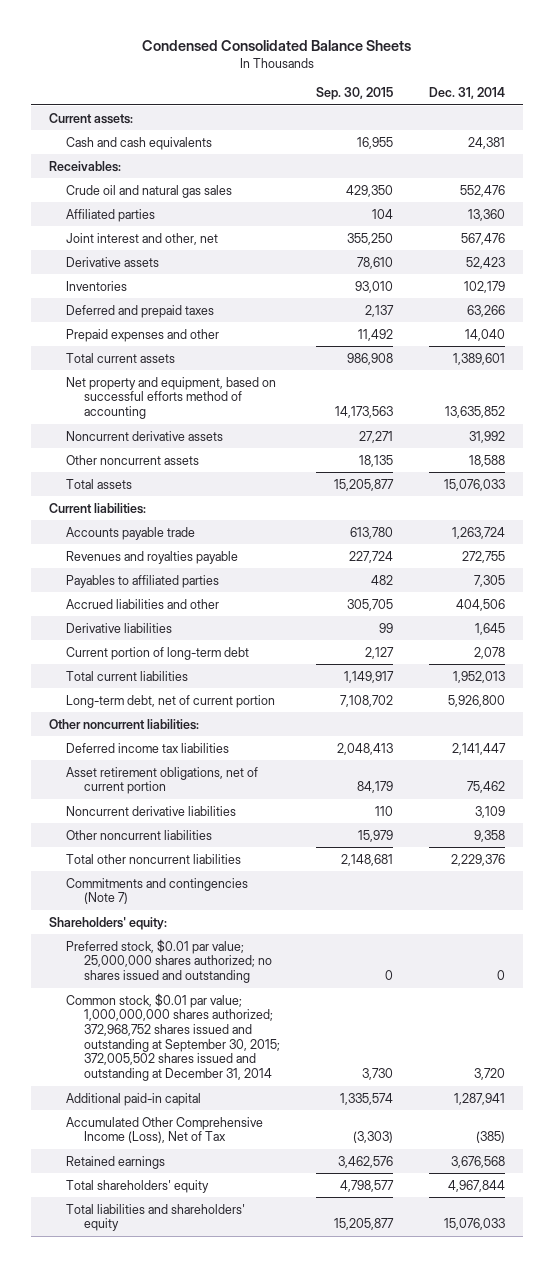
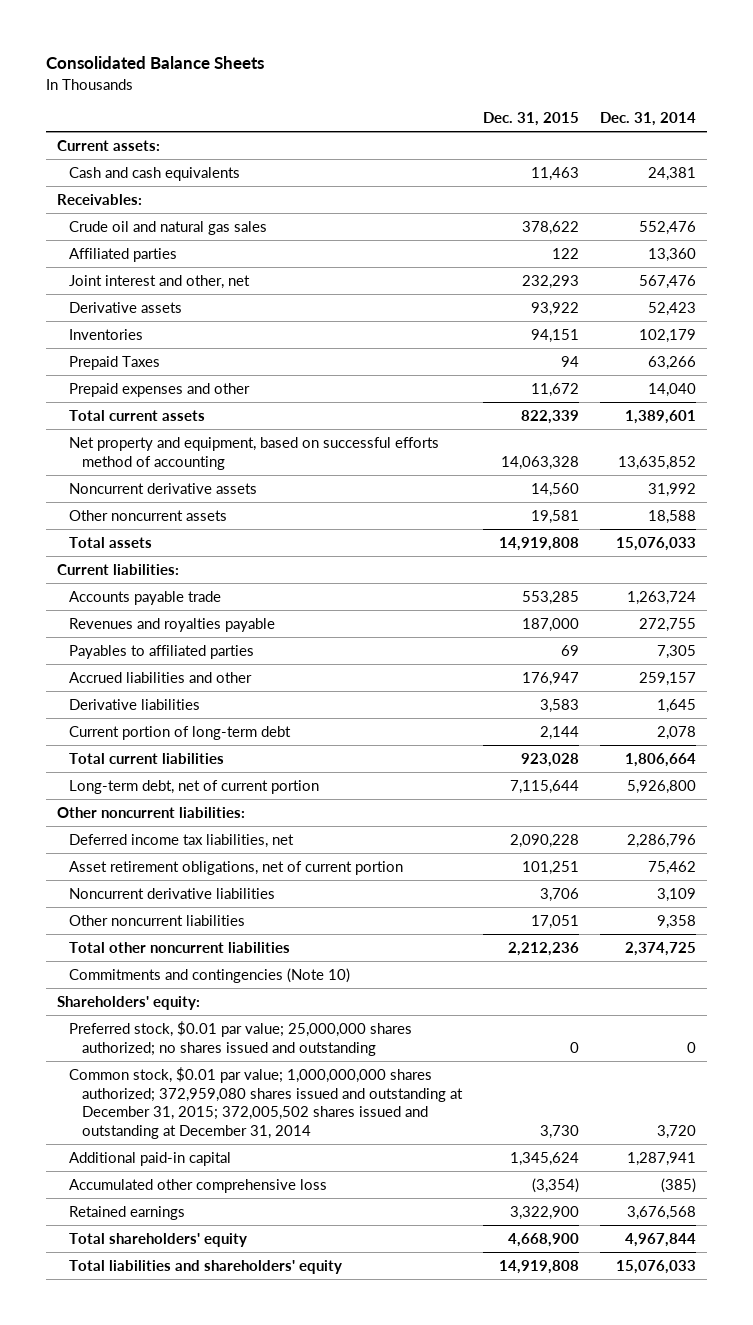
[142,39,412,51] Condensed Consolidated Balance Sheets -> [46,56,265,70] Consolidated Balance Sheets
[315,87,393,101] Sep. 30, 2015 -> none
none -> [483,112,580,127] Dec. 31, 2015
[66,304,215,318] Deferred and prepaid taxes -> [69,355,161,370] Prepaid Taxes
[456,598,506,611] 404,506 -> [639,671,697,686] 259,157
[453,670,506,683] 1,952,013 -> [625,752,697,767] 1,806,664
[66,742,230,753] Deferred income tax liabilities -> [69,833,295,848] Deferred income tax liabilities, net
[452,742,507,755] 2,141,447 -> [627,833,697,848] 2,286,796
[451,853,506,866] 2,229,376 -> [625,941,697,956] 2,374,725
[66,877,249,905] Commitments and contingencies (Note 7) -> [69,967,351,983] Commitments and contingencies (Note 10)
[66,992,280,1082] Common stock, $0.01 par value; 1,000,000,000 shares authorized; 372,968,752 shares issued and outstanding at September 30, 2015; 372,005,502 shares issued and outstanding at December 31, 2014 -> [69,1066,464,1140] Common stock, $0.01 par value; 1,000,000,000 shares authorized; 372,959,080 shares issued and outstanding at December 31, 2015; 372,005,502 shares issued and outstanding at December 31, 2014
[66,1116,264,1144] Accumulated Other Comprehensive Income (Loss), Net of Tax -> [69,1178,328,1193] Accumulated other comprehensive loss

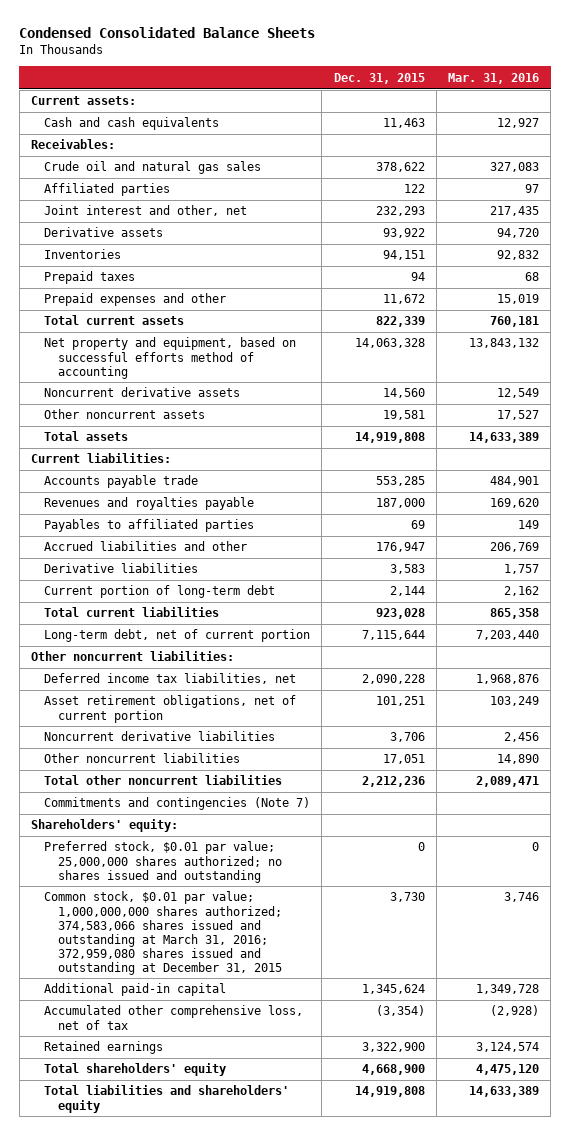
[46,56,265,70] Consolidated Balance Sheets -> [19,26,316,38] Condensed Consolidated Balance Sheets
[600,112,697,127] Dec. 31, 2014 -> none
none -> [448,72,540,84] Mar. 31, 2016
[69,355,161,370] Prepaid Taxes -> [44,271,136,285] Prepaid taxes
[69,967,351,983] Commitments and contingencies (Note 10) -> [44,797,311,811] Commitments and contingencies (Note 7)
[69,1066,464,1140] Common stock, $0.01 par value; 1,000,000,000 shares authorized; 372,959,080 shares issued and outstanding at December 31, 2015; 372,005,502 shares issued and outstanding at December 31, 2014 -> [44,891,282,975] Common stock, $0.01 par value; 1,000,000,000 shares authorized; 374,583,066 shares issued and outstanding at March 31, 2016; 372,959,080 shares issued and outstanding at December 31, 2015
[69,1178,328,1193] Accumulated other comprehensive loss -> [44,1005,304,1030] Accumulated other comprehensive loss, net of tax

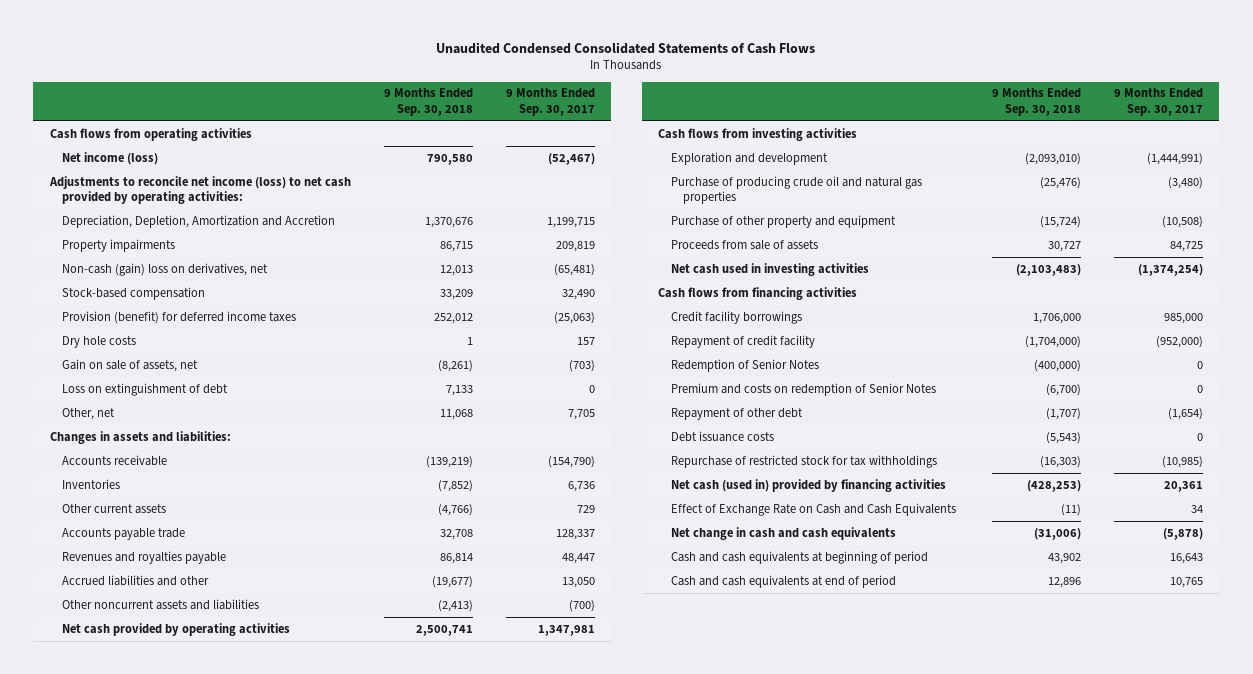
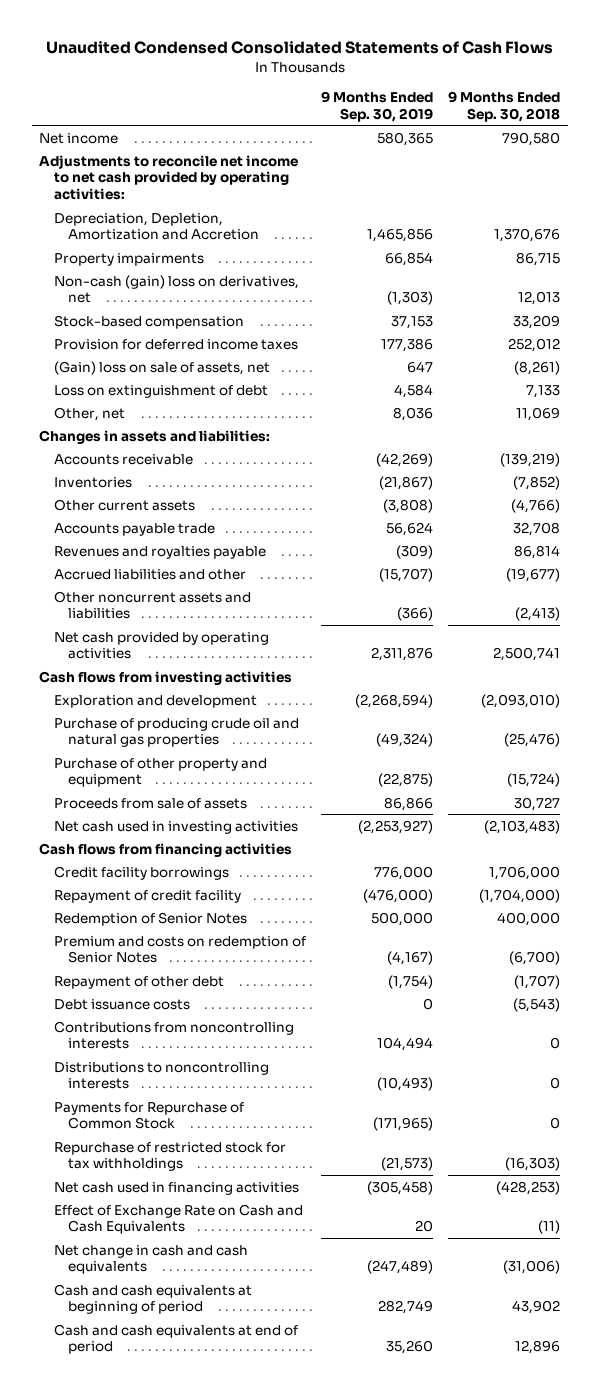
[505,88,595,116] 9 Months Ended Sep. 30, 2017 -> none
none -> [320,90,433,122] 9 Months Ended Sep. 30, 2019
[49,127,252,141] Cash flows from operating activities -> none
[62,151,159,165] Net income (loss) -> [39,132,119,144] Net income
[48,175,351,205] Adjustments to reconcile net income (loss) to net cash provided by operating activities: -> [39,154,299,201] Adjustments to reconcile net income to net cash provided by operating activities:
[62,335,137,348] Dry hole costs -> none
[62,310,297,324] Provision (benefit) for deferred income taxes -> [53,338,298,350] Provision for deferred income taxes
[62,358,199,372] Gain on sale of assets, net -> [53,360,270,375] (Gain) loss on sale of assets, net
[439,408,473,420] 11,068 -> [515,406,560,421] 11,069
[1034,359,1082,372] (400,000) -> [496,911,560,926] 400,000
none -> [53,1020,294,1050] Contributions from noncontrolling interests
none -> [53,1061,269,1090] Distributions to noncontrolling interests
none -> [53,1101,244,1130] Payments for Repurchase of Common Stock
[670,478,946,492] Net cash (used in) provided by financing activities -> [53,1181,299,1195] Net cash used in financing activities

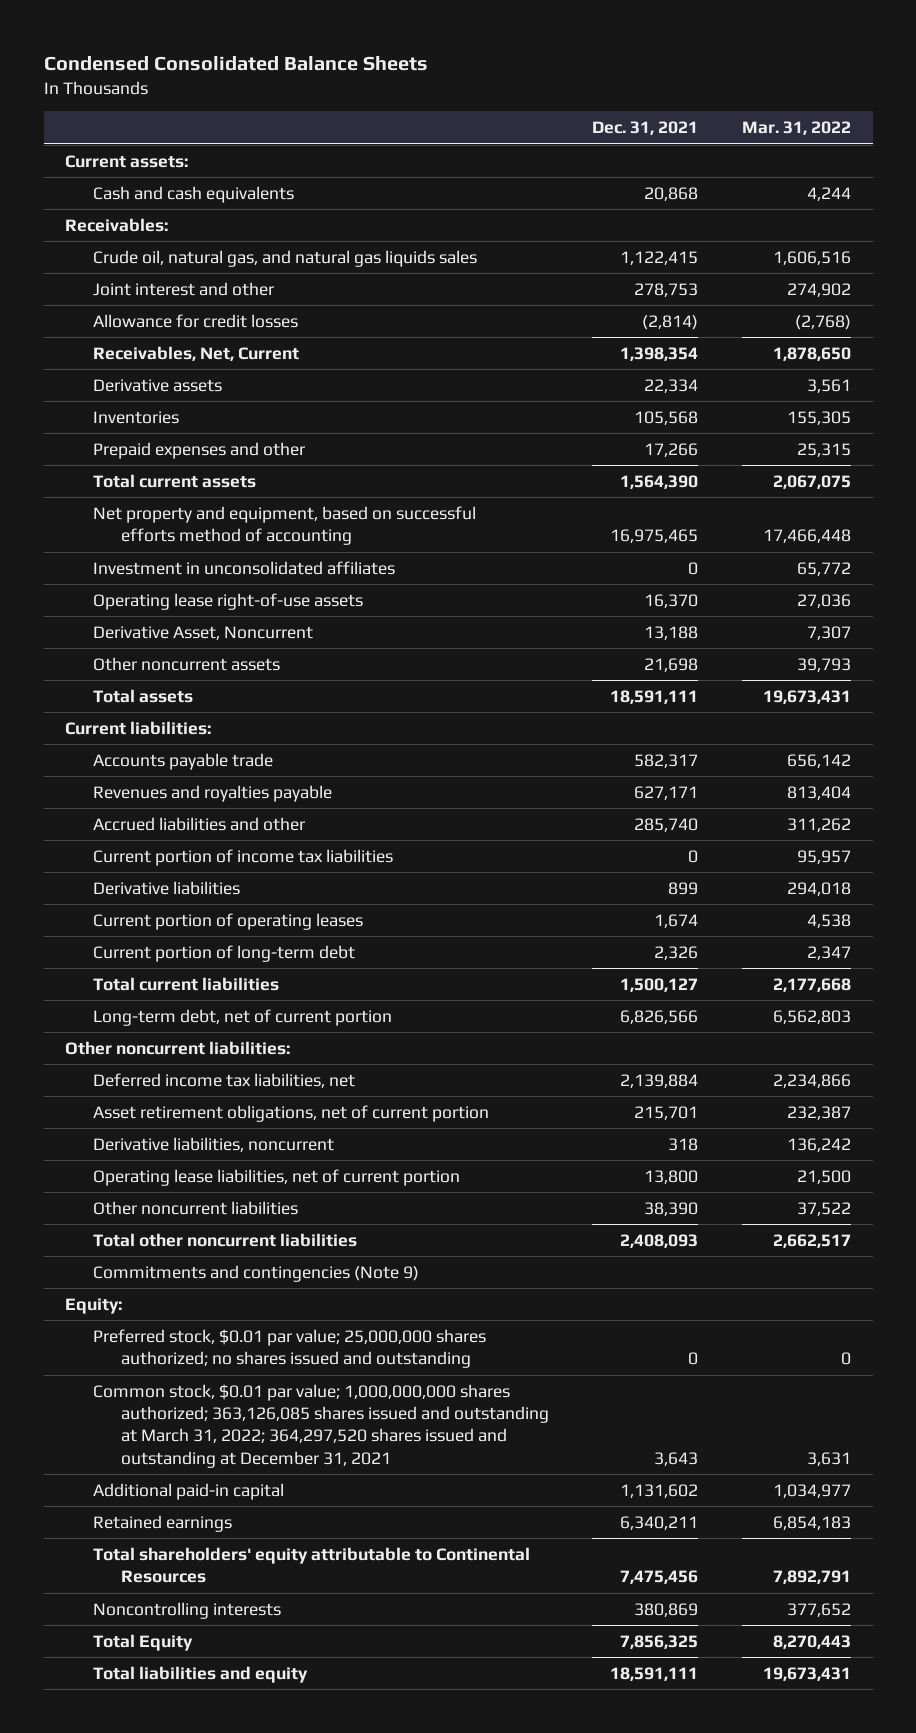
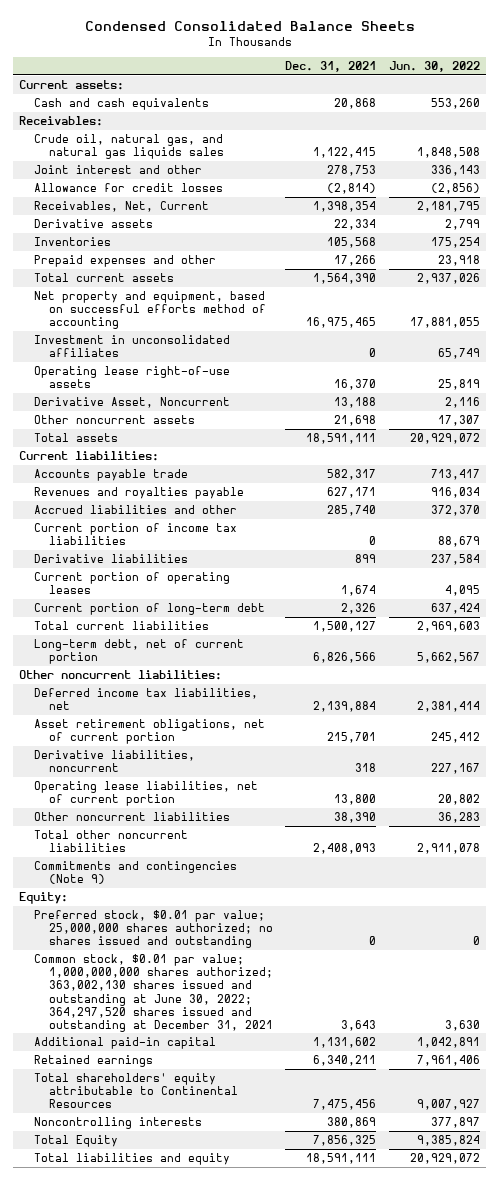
[742,121,852,136] Mar. 31, 2022 -> none
none -> [388,61,480,73] Jun. 30, 2022
[93,1383,549,1468] Common stock, $0.01 par value; 1,000,000,000 shares authorized; 363,126,085 shares issued and outstanding at March 31, 2022; 364,297,520 shares issued and outstanding at December 31, 2021 -> [34,954,274,1032] Common stock, $0.01 par value; 1,000,000,000 shares authorized; 363,002,130 shares issued and outstanding at June 30, 2022; 364,297,520 shares issued and outstanding at December 31, 2021

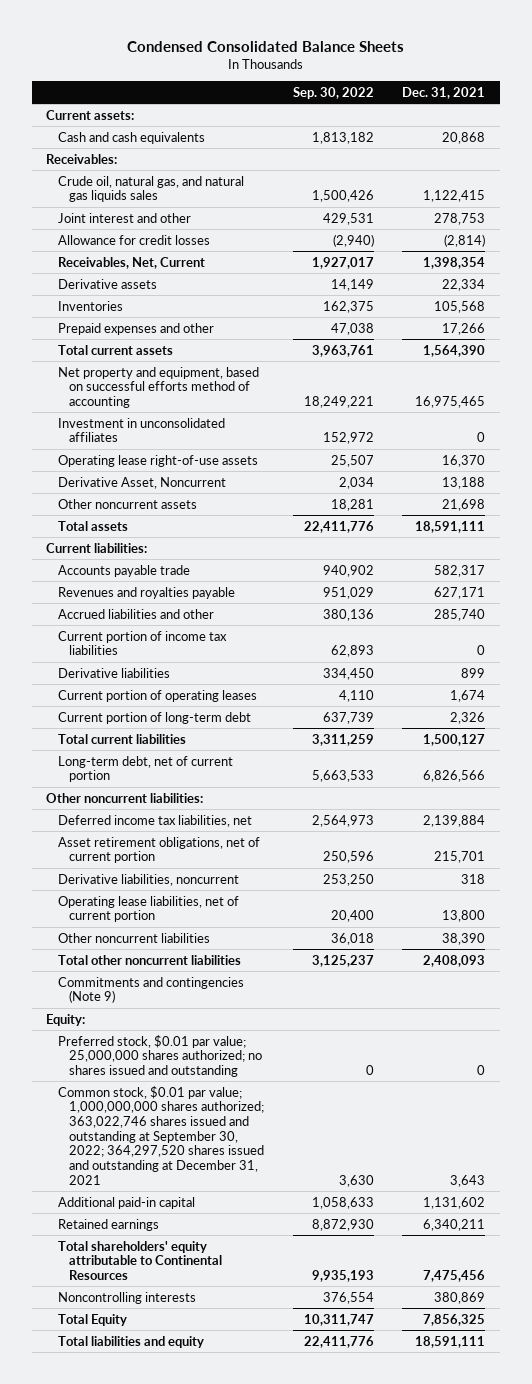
[388,61,480,73] Jun. 30, 2022 -> none
none -> [292,86,374,99] Sep. 30, 2022
[34,954,274,1032] Common stock, $0.01 par value; 1,000,000,000 shares authorized; 363,002,130 shares issued and outstanding at June 30, 2022; 364,297,520 shares issued and outstanding at December 31, 2021 -> [57,1085,265,1185] Common stock, $0.01 par value; 1,000,000,000 shares authorized; 363,022,746 shares issued and outstanding at September 30, 2022; 364,297,520 shares issued and outstanding at December 31, 2021

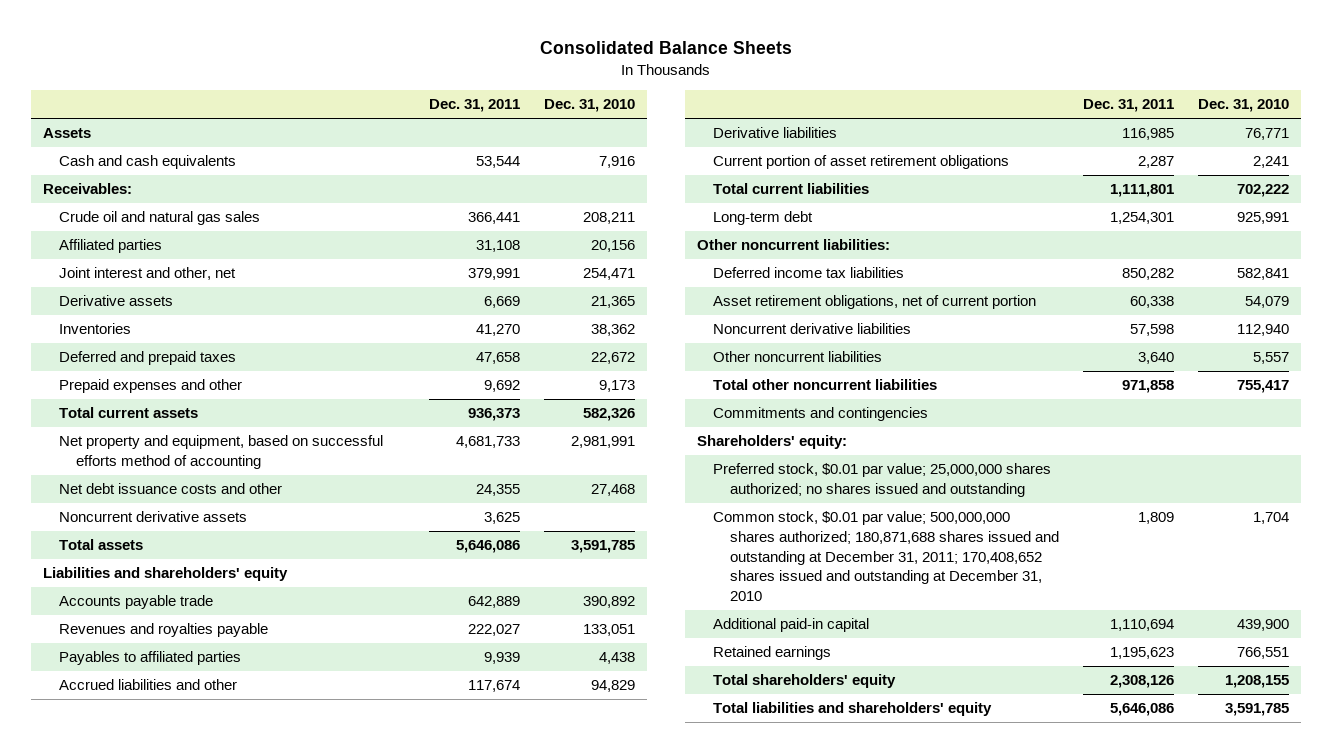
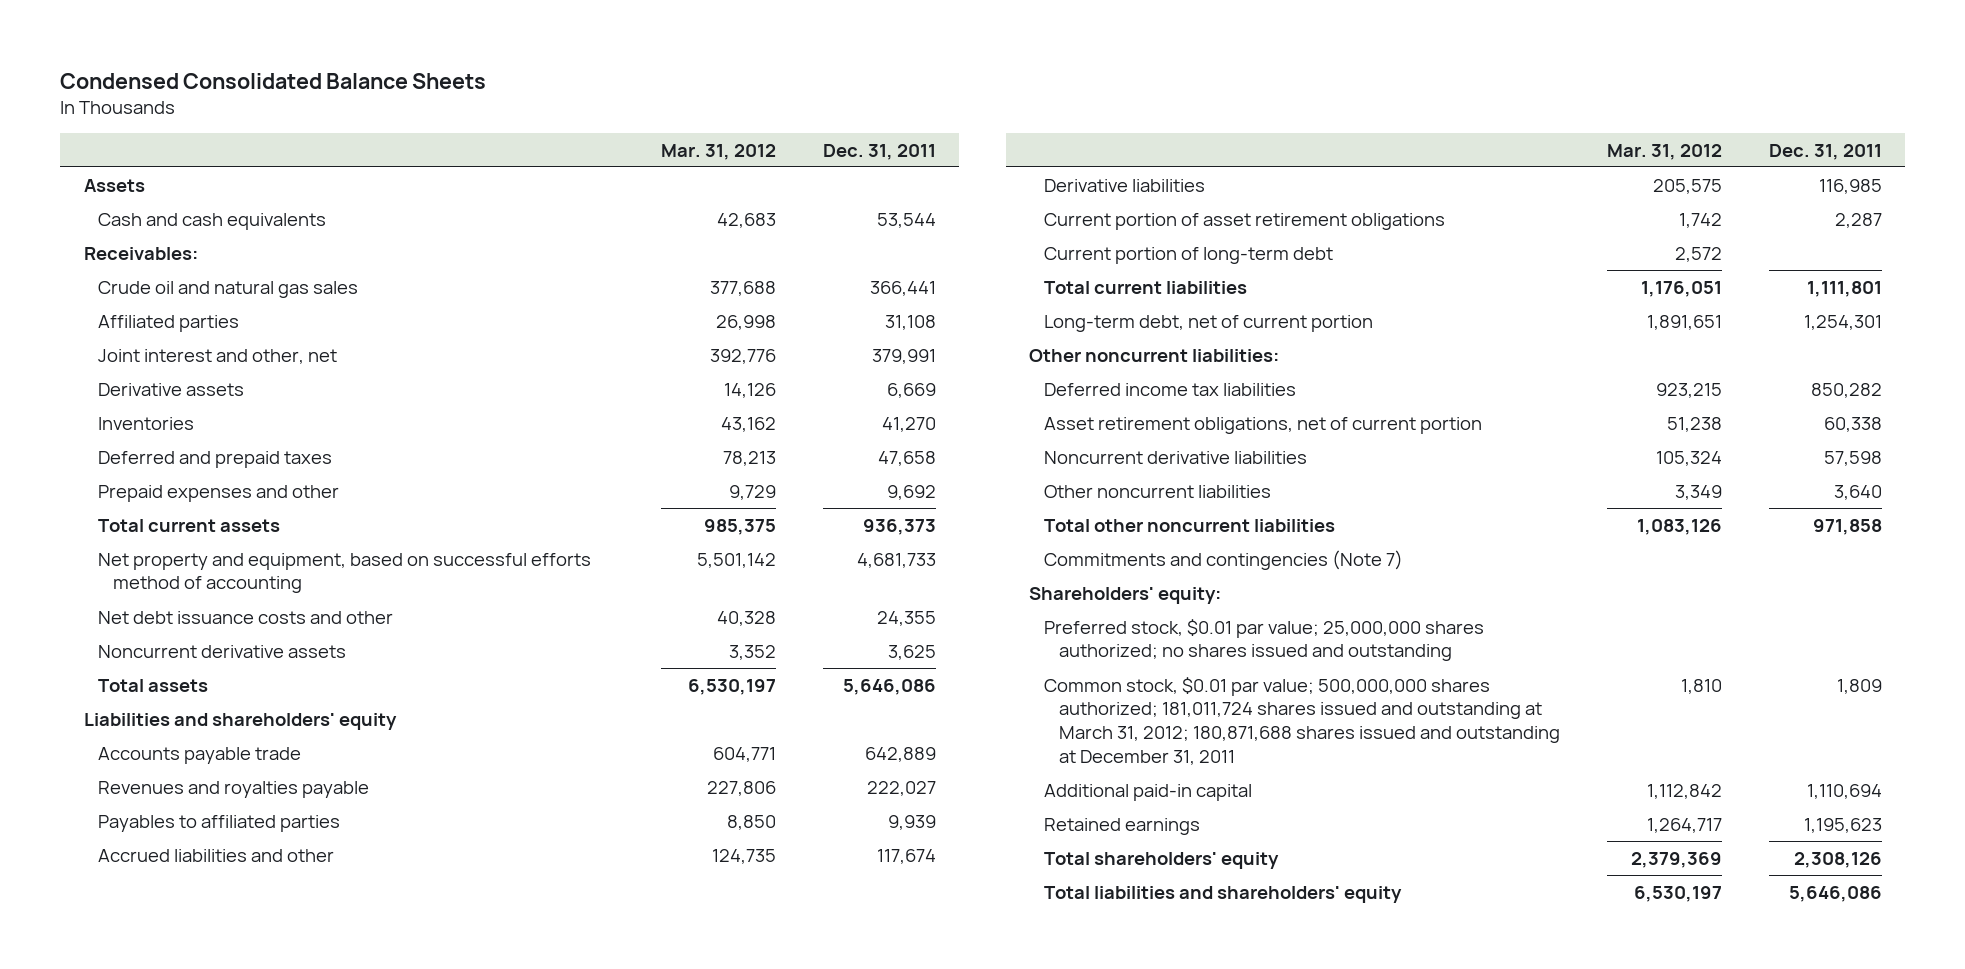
[540,41,793,55] Consolidated Balance Sheets -> [60,73,487,90] Condensed Consolidated Balance Sheets
[544,99,636,113] Dec. 31, 2010 -> none
none -> [661,143,777,160] Mar. 31, 2012
none -> [1044,246,1334,264] Current portion of long-term debt
[713,211,814,226] Long-term debt -> [1044,314,1374,332] Long-term debt, net of current portion
[713,407,929,422] Commitments and contingencies -> [1044,549,1404,570] Commitments and contingencies (Note 7)
[713,511,1059,601] Common stock, $0.01 par value; 500,000,000 shares authorized; 180,871,688 shares issued and outstanding at December 31, 2011; 170,408,652 shares issued and outstanding at December 31, 2010 -> [1044,676,1560,765] Common stock, $0.01 par value; 500,000,000 shares authorized; 181,011,724 shares issued and outstanding at March 31, 2012; 180,871,688 shares issued and outstanding at December 31, 2011

